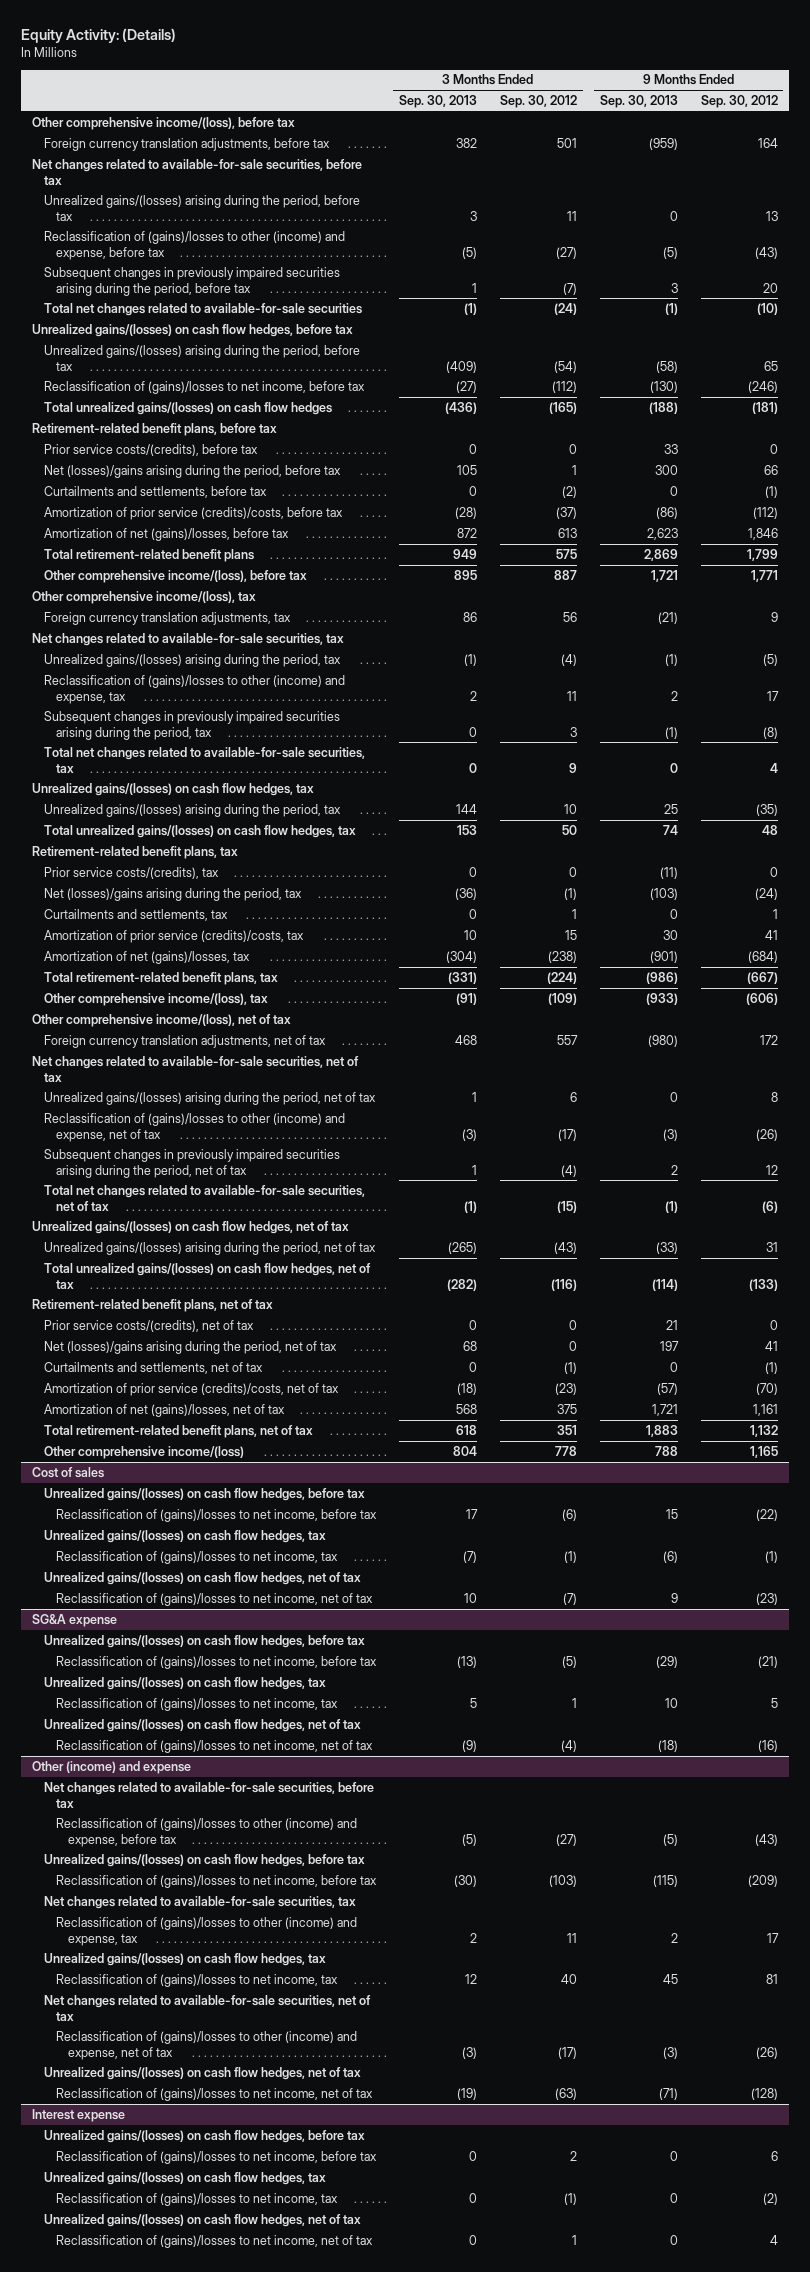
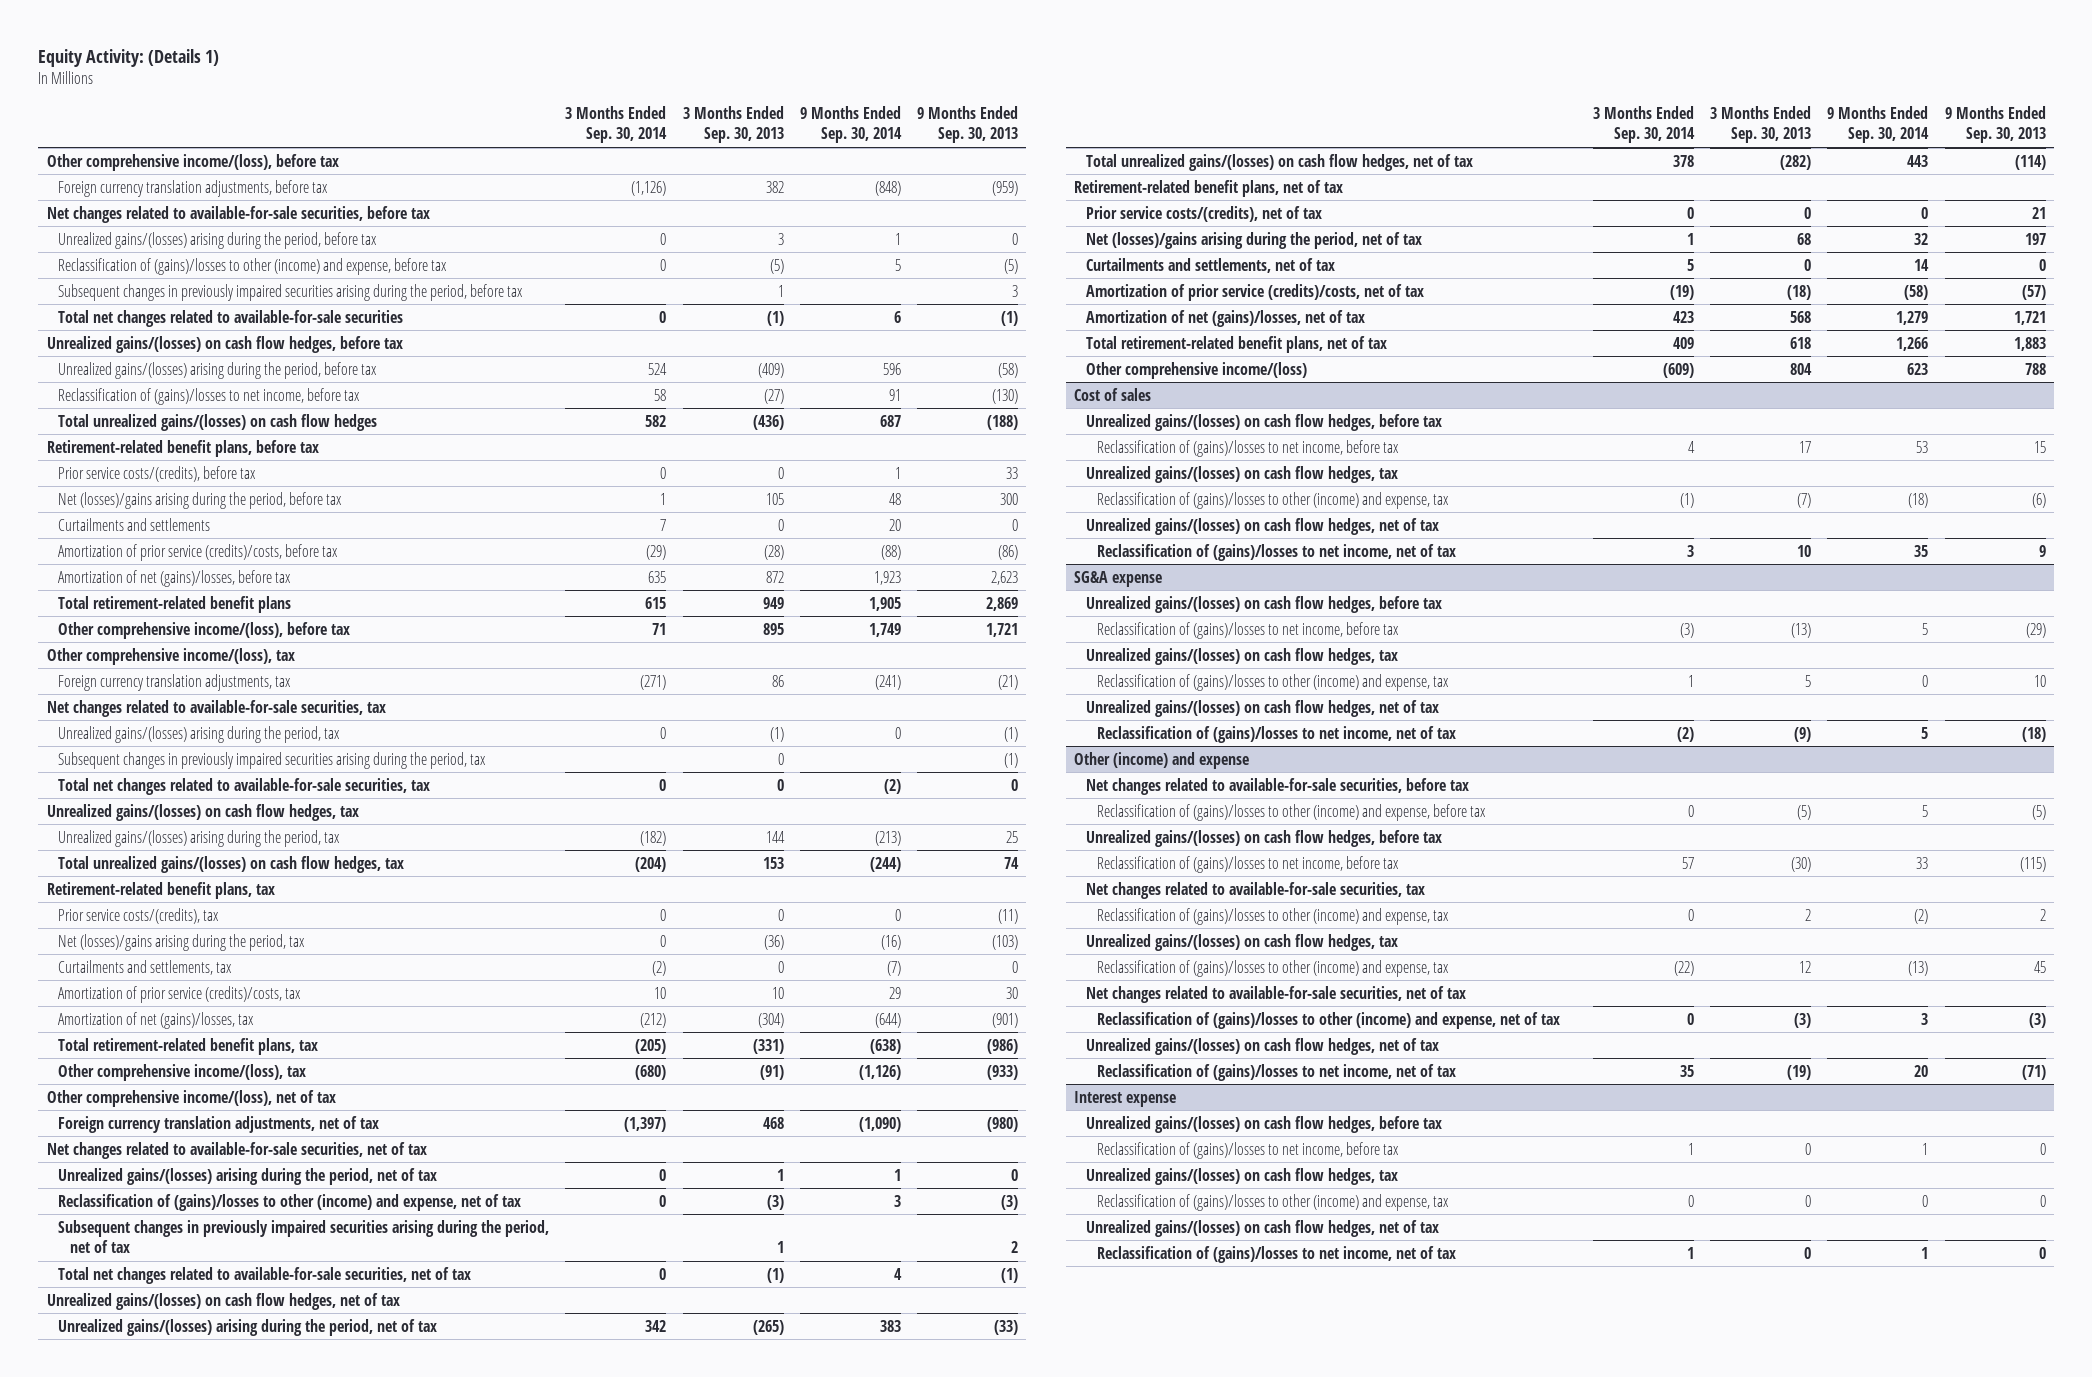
[20,28,176,44] Equity Activity: (Details) -> [38,48,220,67] Equity Activity: (Details 1)
[499,94,577,108] Sep. 30, 2012 -> none
[700,94,778,108] Sep. 30, 2012 -> none
none -> [565,105,668,144] 3 Months Ended Sep. 30, 2014
none -> [799,105,902,144] 9 Months Ended Sep. 30, 2014
[44,485,268,498] Curtailments and settlements, before tax -> [58,517,211,531] Curtailments and settlements
[44,674,346,704] Reclassification of (gains)/losses to other (income) and expense, tax -> none
[55,1550,338,1564] Reclassification of (gains)/losses to net income, tax -> [1097,491,1450,509] Reclassification of (gains)/losses to other (income) and expense, tax
[55,1697,338,1711] Reclassification of (gains)/losses to net income, tax -> [1097,673,1450,691] Reclassification of (gains)/losses to other (income) and expense, tax
[55,1973,338,1987] Reclassification of (gains)/losses to net income, tax -> [1097,959,1450,977] Reclassification of (gains)/losses to other (income) and expense, tax
[55,2192,338,2206] Reclassification of (gains)/losses to net income, tax -> [1097,1193,1450,1211] Reclassification of (gains)/losses to other (income) and expense, tax

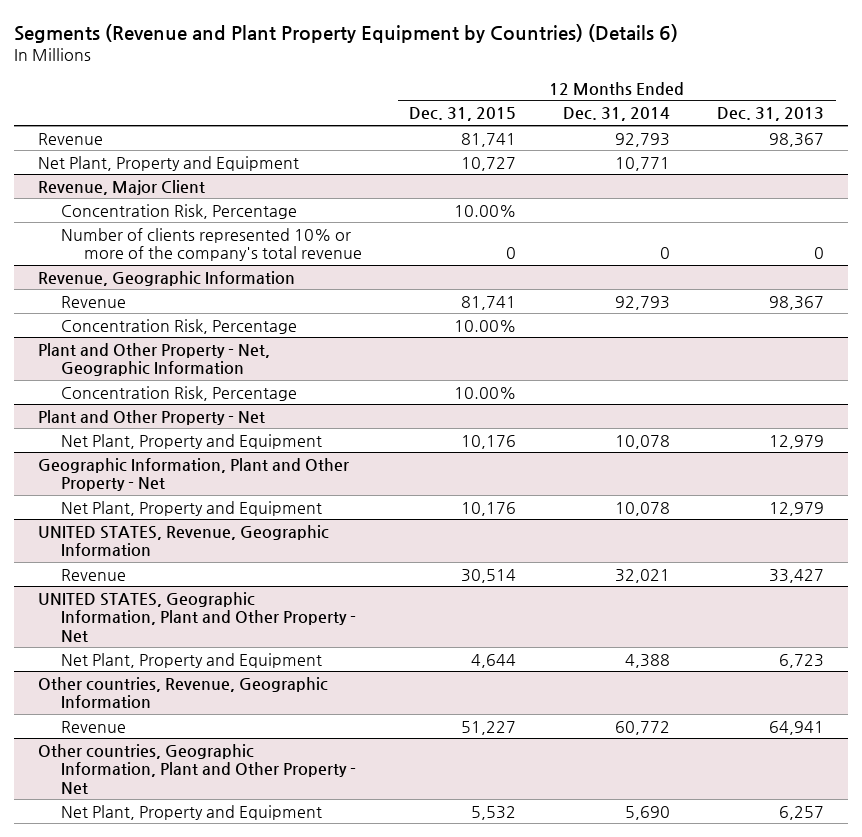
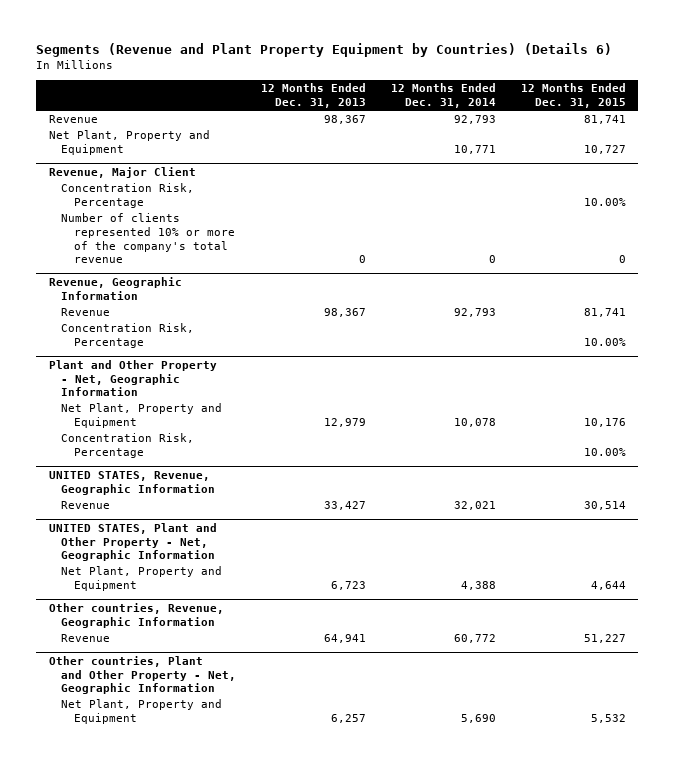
[37,409,265,425] Plant and Other Property - Net -> none
[37,457,349,492] Geographic Information, Plant and Other Property - Net -> none
[60,500,322,516] Net Plant, Property and Equipment -> none
[60,385,297,401] Concentration Risk, Percentage -> [61,433,195,458] Concentration Risk, Percentage
[37,591,356,642] UNITED STATES, Geographic Information, Plant and Other Property - Net -> [48,523,217,562] UNITED STATES, Plant and Other Property - Net, Geographic Information
[37,743,356,794] Other countries, Geographic Information, Plant and Other Property - Net -> [48,656,237,695] Other countries, Plant and Other Property - Net, Geographic Information

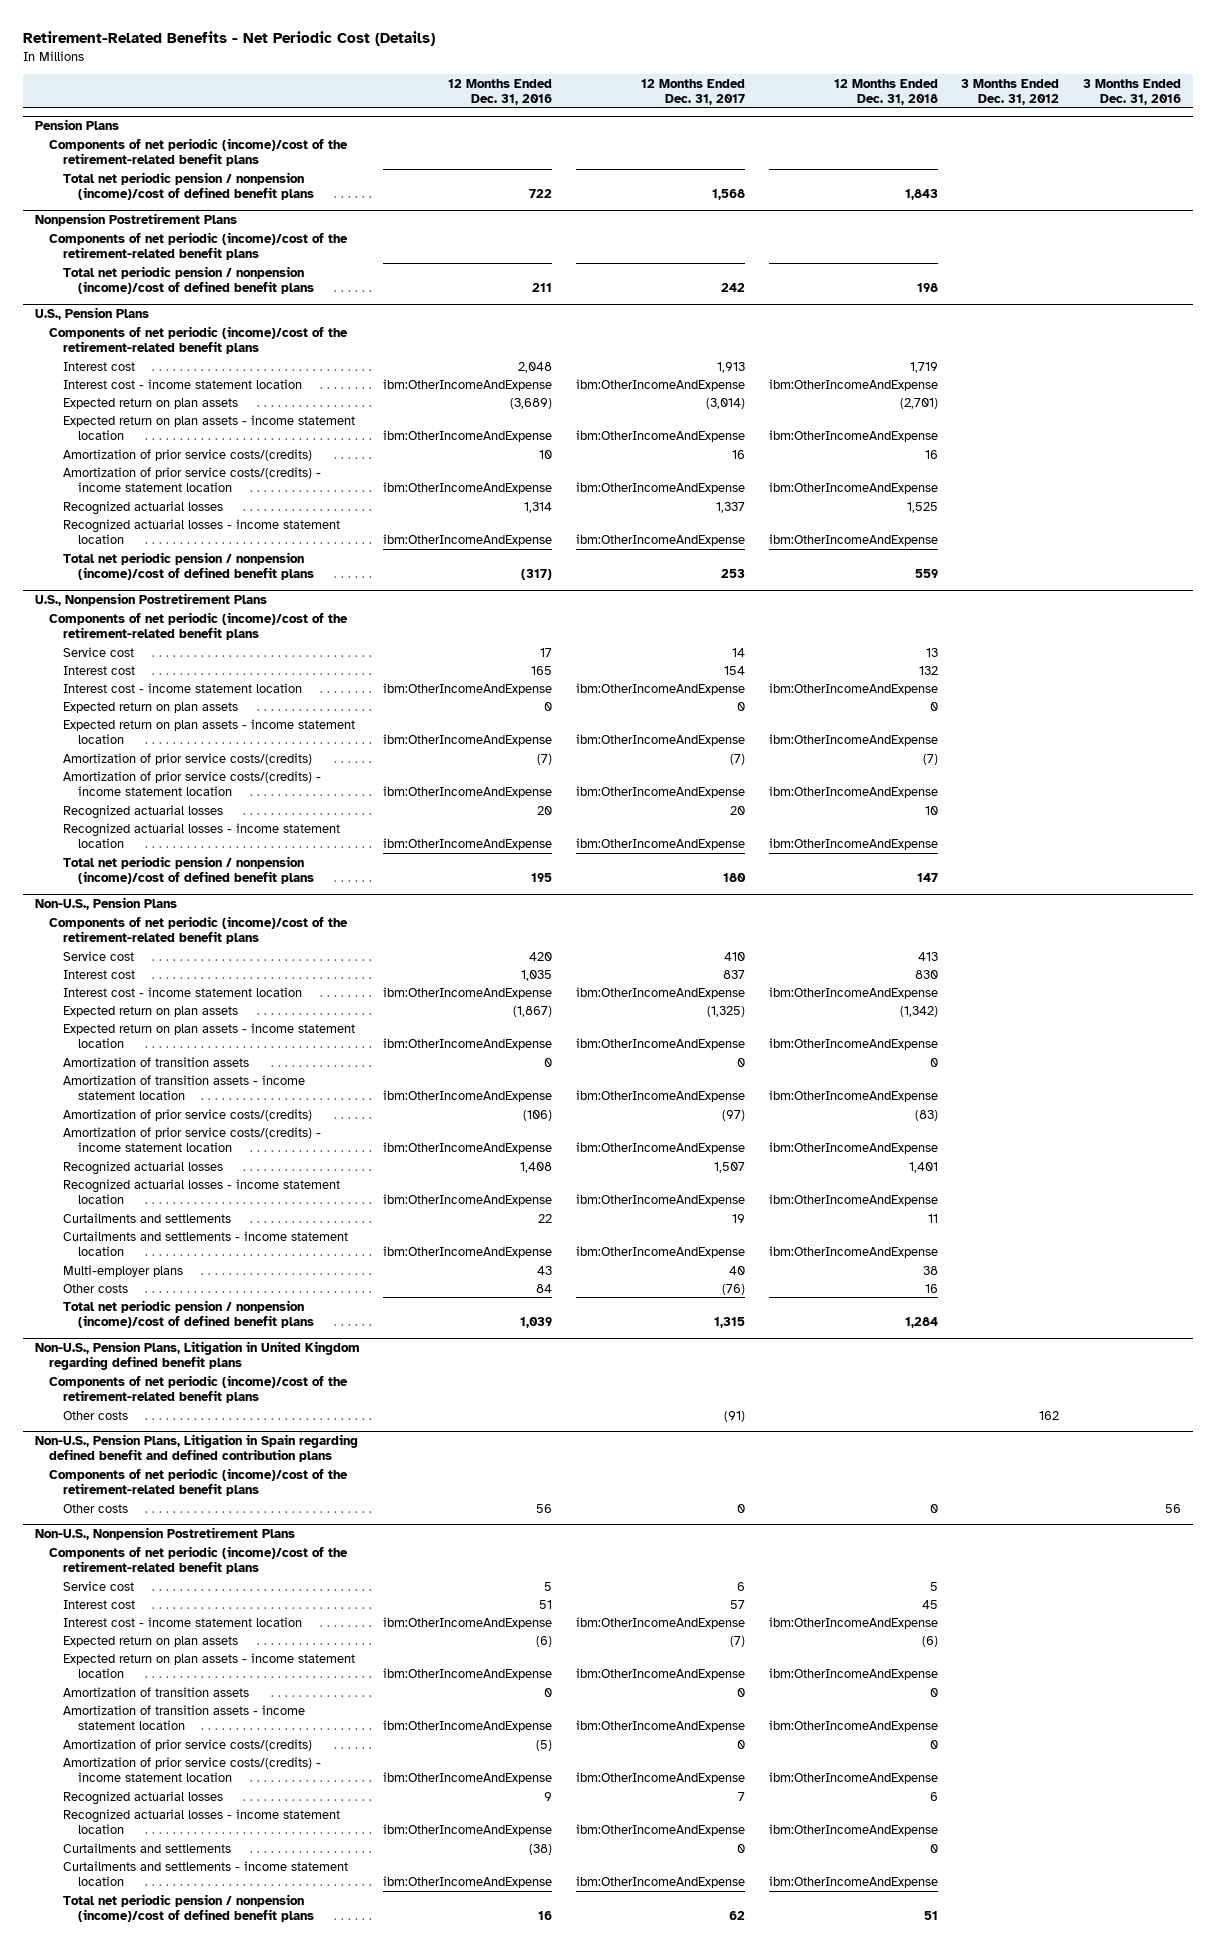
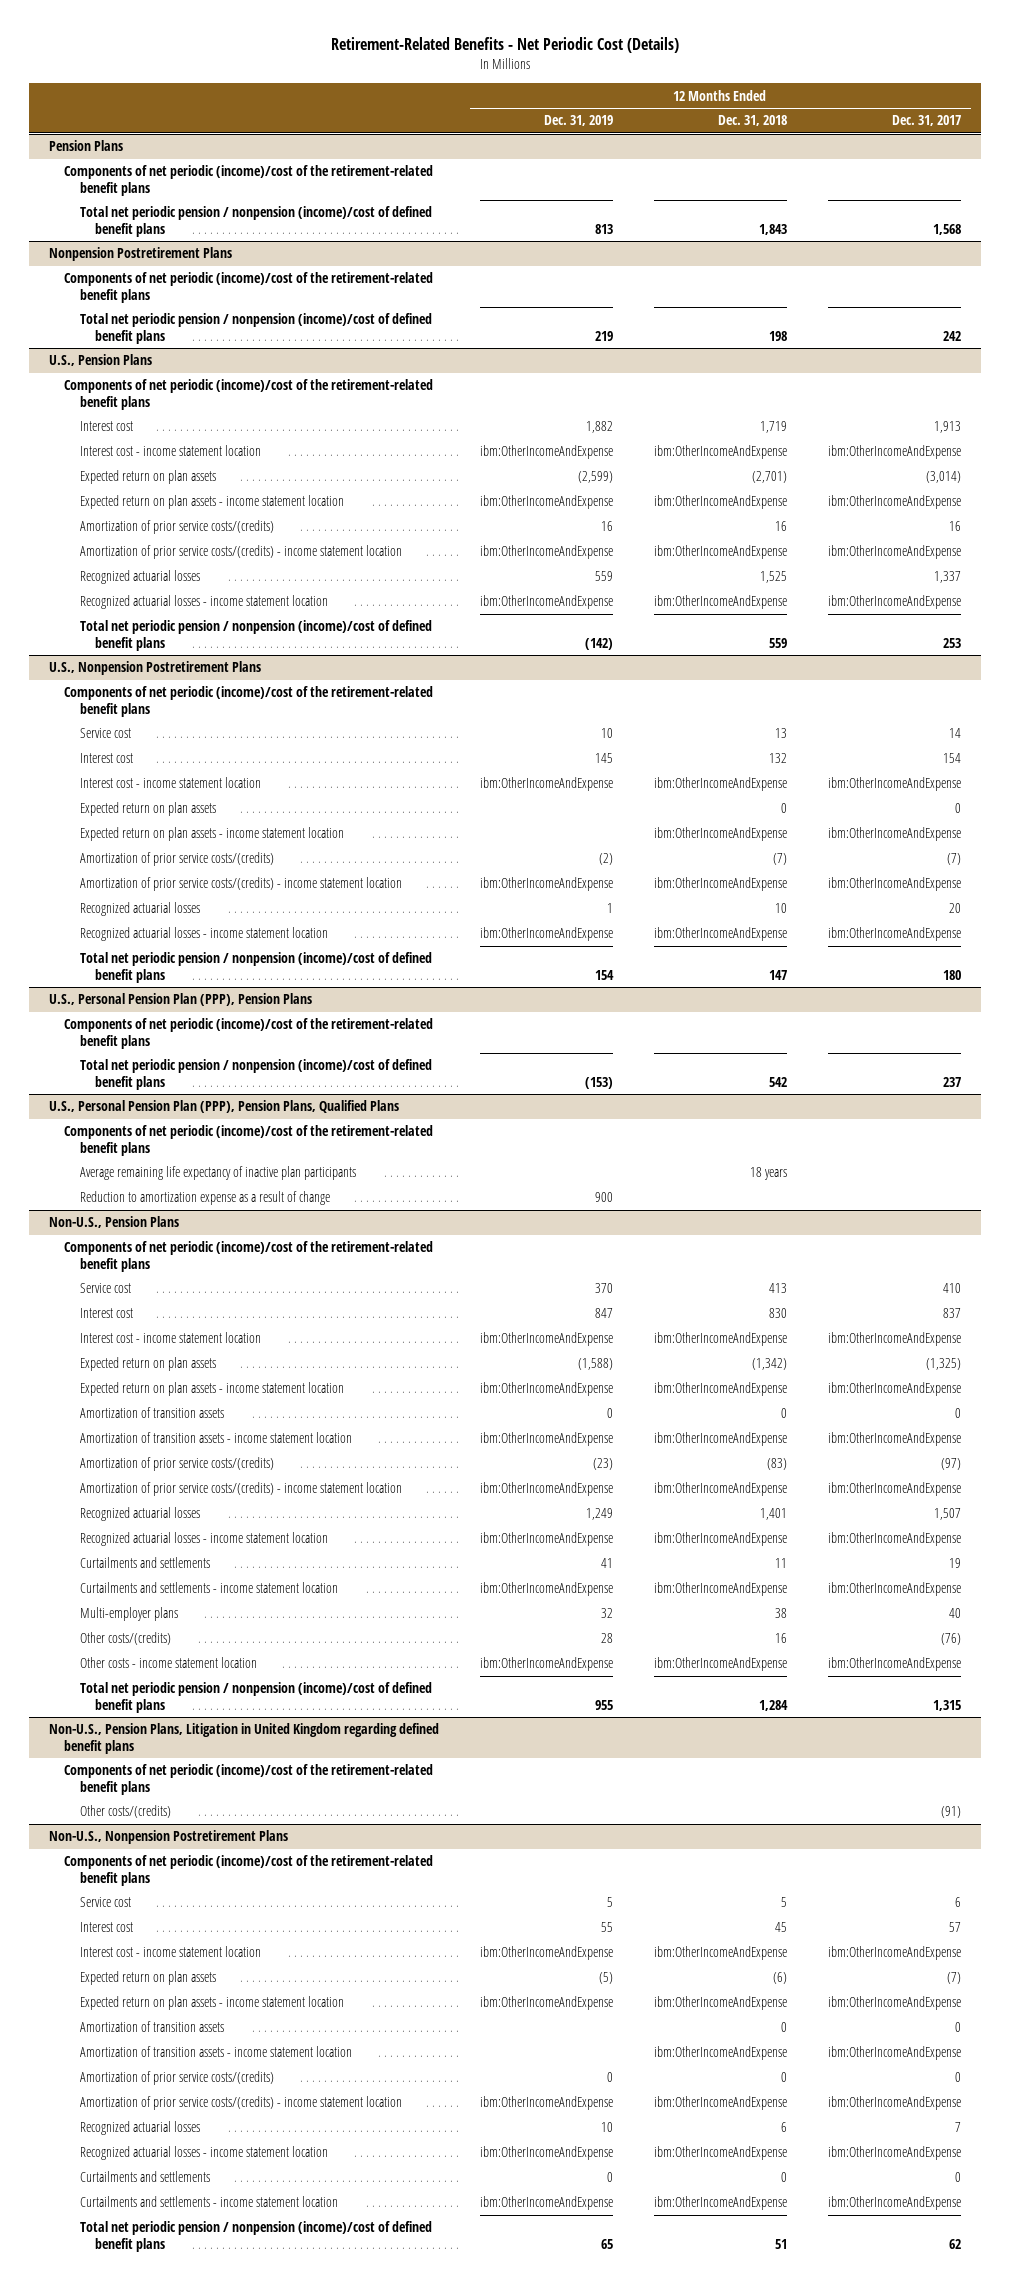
[448,78,553,106] 12 Months Ended Dec. 31, 2016 -> none
[961,78,1060,106] 3 Months Ended Dec. 31, 2012 -> none
[1082,78,1181,106] 3 Months Ended Dec. 31, 2016 -> none
none -> [543,115,613,127] Dec. 31, 2019
none -> [49,993,313,1007] U.S., Personal Pension Plan (PPP), Pension Plans
none -> [64,1018,434,1049] Components of net periodic (income)/cost of the retirement-related benefit plans
none -> [79,1059,432,1090] Total net periodic pension / nonpension (income)/cost of defined benefit plans
none -> [49,1100,400,1114] U.S., Personal Pension Plan (PPP), Pension Plans, Qualified Plans
none -> [64,1125,434,1156] Components of net periodic (income)/cost of the retirement-related benefit plans
none -> [79,1166,356,1181] Average remaining life expectancy of inactive plan participants
none -> [79,1191,330,1206] Reduction to amortization expense as a result of change
[63,1283,129,1293] Other costs -> [79,1632,171,1646] Other costs/(credits)
none -> [79,1657,257,1669] Other costs - income statement location
[34,1434,358,1463] Non-U.S., Pension Plans, Litigation in Spain regarding defined benefit and defined contribution plans -> none
[49,1467,349,1496] Components of net periodic (income)/cost of the retirement-related benefit plans -> none
[63,1503,129,1513] Other costs -> none
[63,1410,129,1420] Other costs -> [79,1805,171,1819] Other costs/(credits)

